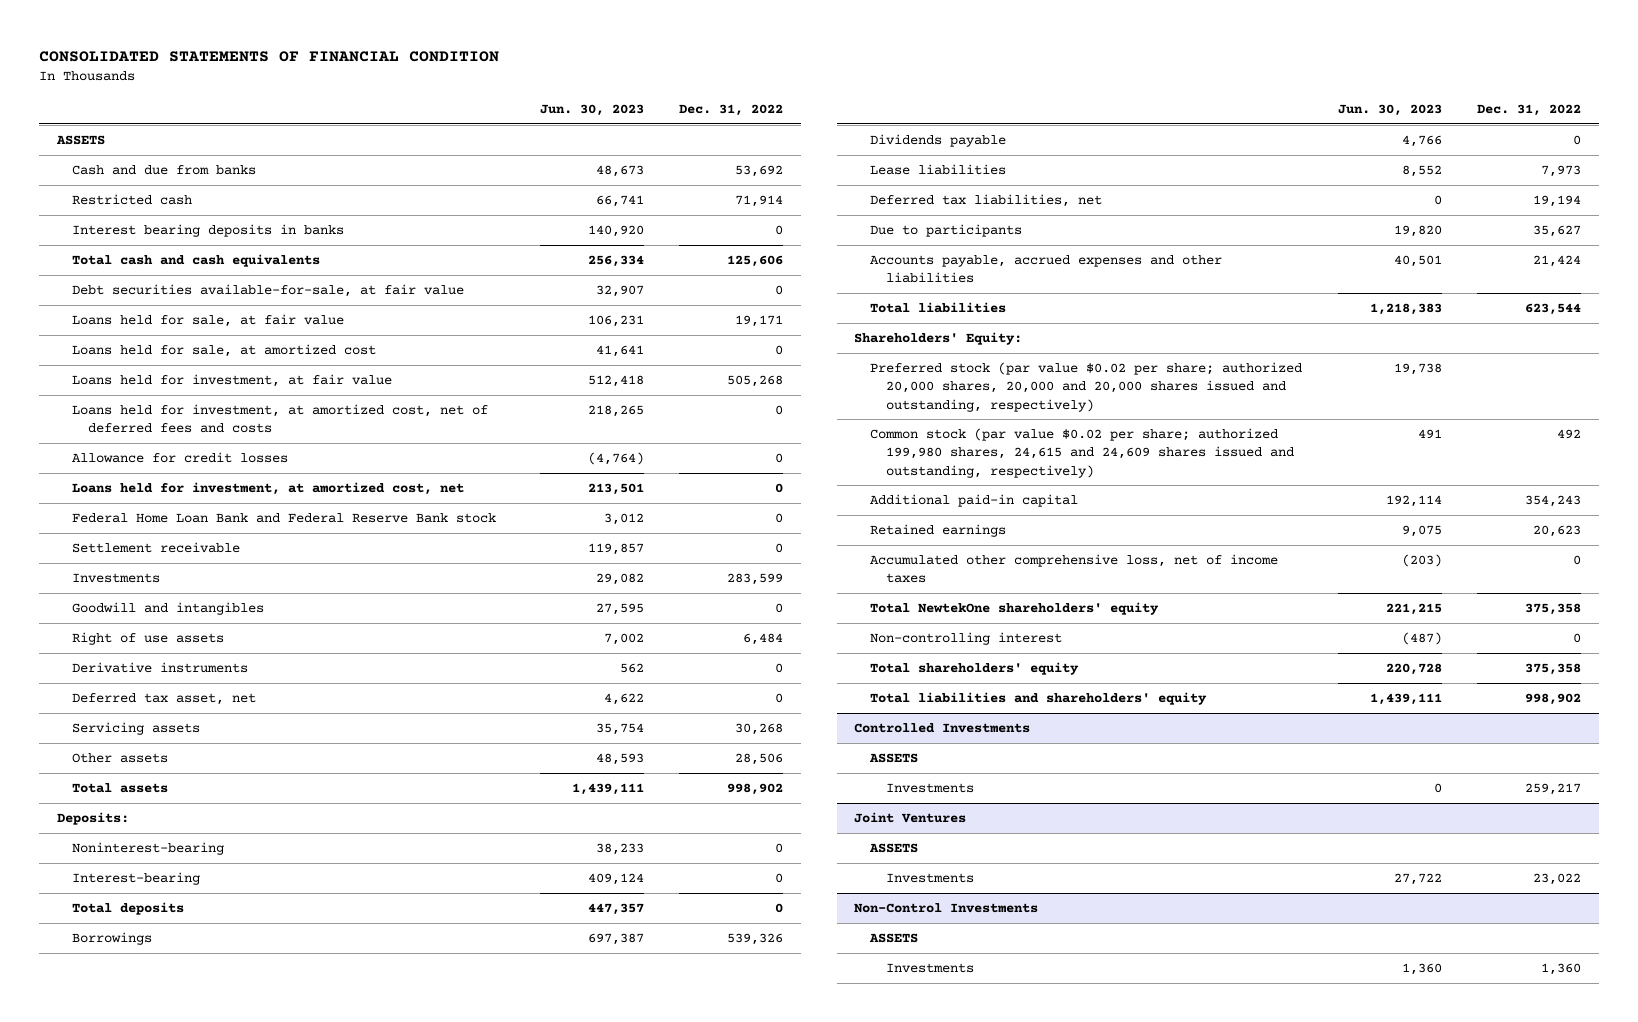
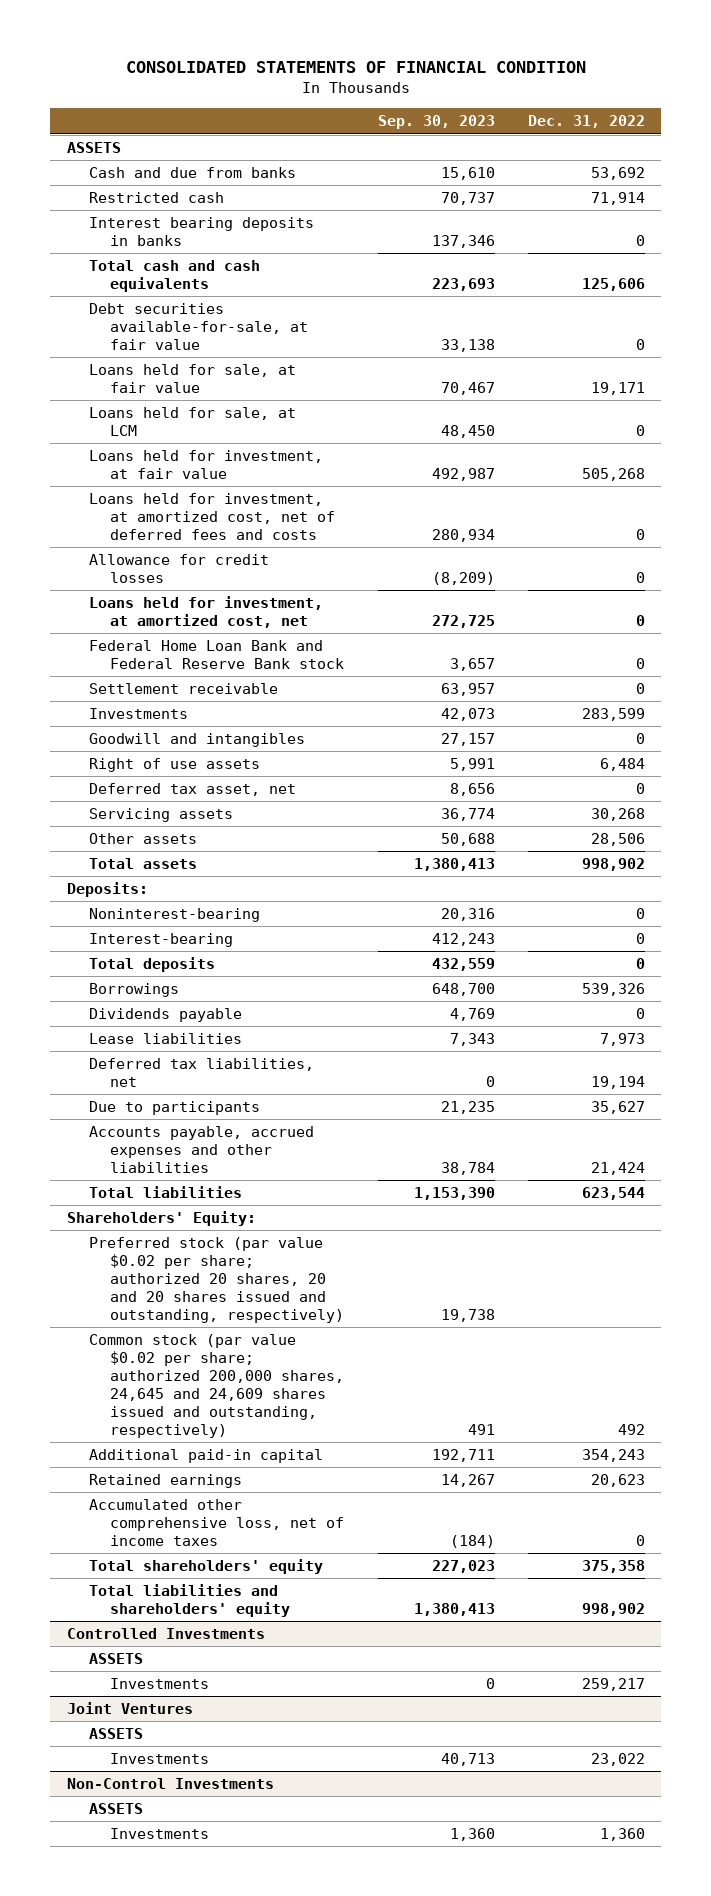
[539,104,644,117] Jun. 30, 2023 -> none
none -> [377,115,495,130] Sep. 30, 2023
[72,343,377,357] Loans held for sale, at amortized cost -> [88,407,296,437] Loans held for sale, at LCM
[72,661,249,673] Derivative instruments -> none
[870,361,1303,412] Preferred stock (par value $0.02 per share; authorized 20,000 shares, 20,000 and 20,000 shares issued and outstanding, respectively) -> [88,1237,345,1323] Preferred stock (par value $0.02 per share; authorized 20 shares, 20 and 20 shares issued and outstanding, respectively)
[870,427,1294,478] Common stock (par value $0.02 per share; authorized 199,980 shares, 24,615 and 24,609 shares issued and outstanding, respectively) -> [88,1334,345,1438] Common stock (par value $0.02 per share; authorized 200,000 shares, 24,645 and 24,609 shares issued and outstanding, respectively)
[870,601,1160,615] Total NewtekOne shareholders' equity -> none
[870,631,1063,645] Non-controlling interest -> none

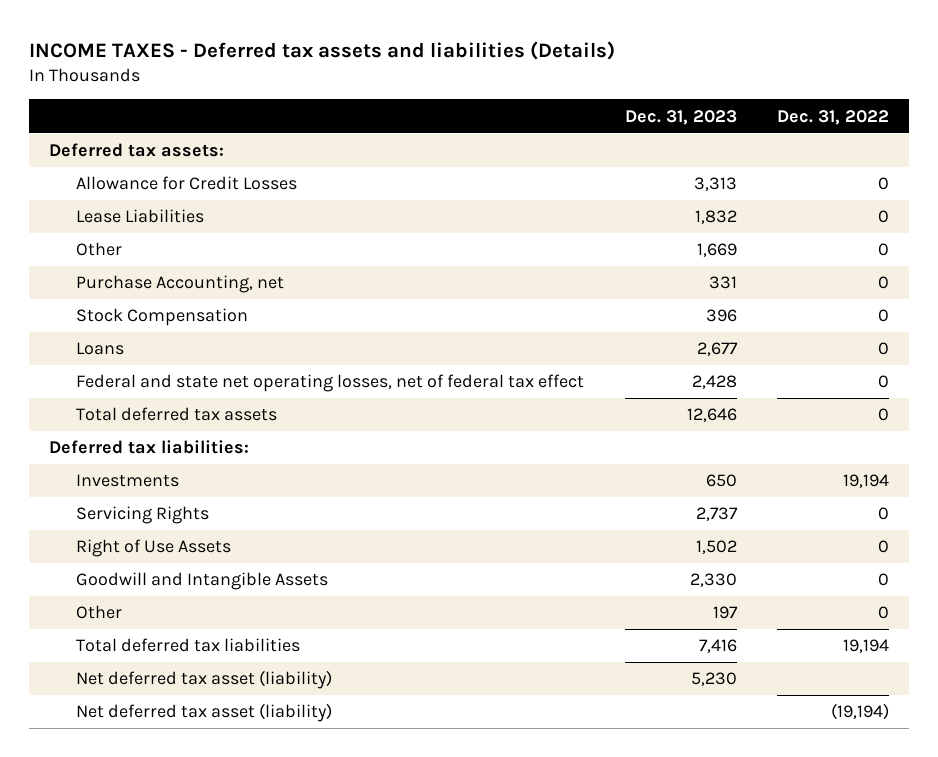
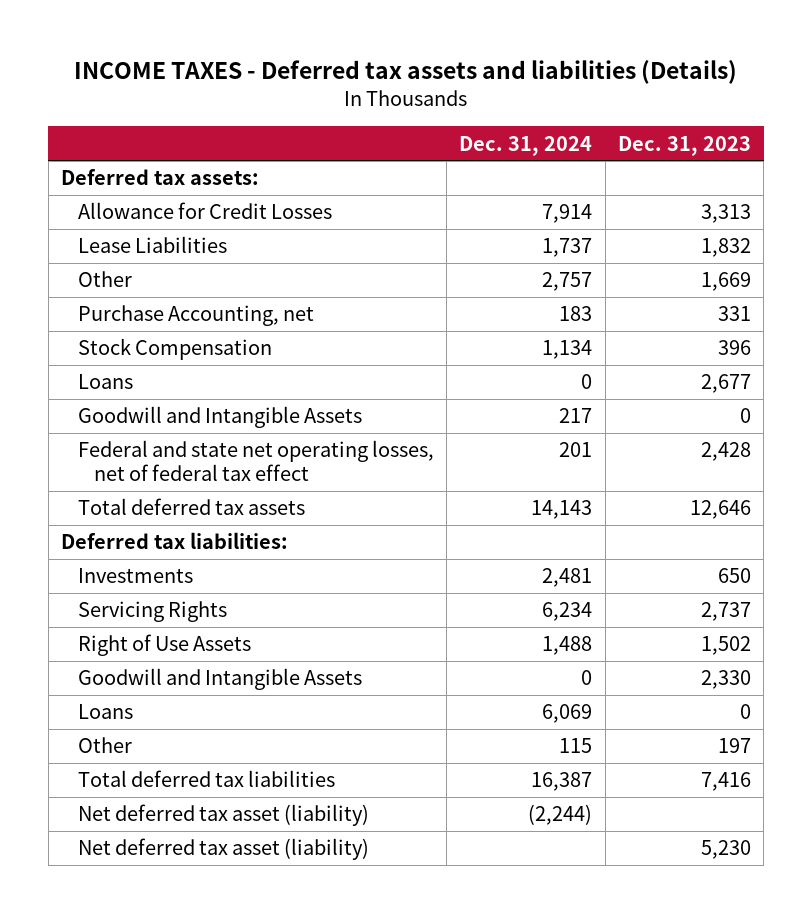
[776,109,889,125] Dec. 31, 2022 -> none
none -> [459,135,593,156] Dec. 31, 2024
none -> [77,406,362,429] Goodwill and Intangible Assets
none -> [77,704,133,720] Loans
[76,670,333,690] Net deferred tax asset (liability) -> [77,838,369,861] Net deferred tax asset (liability)

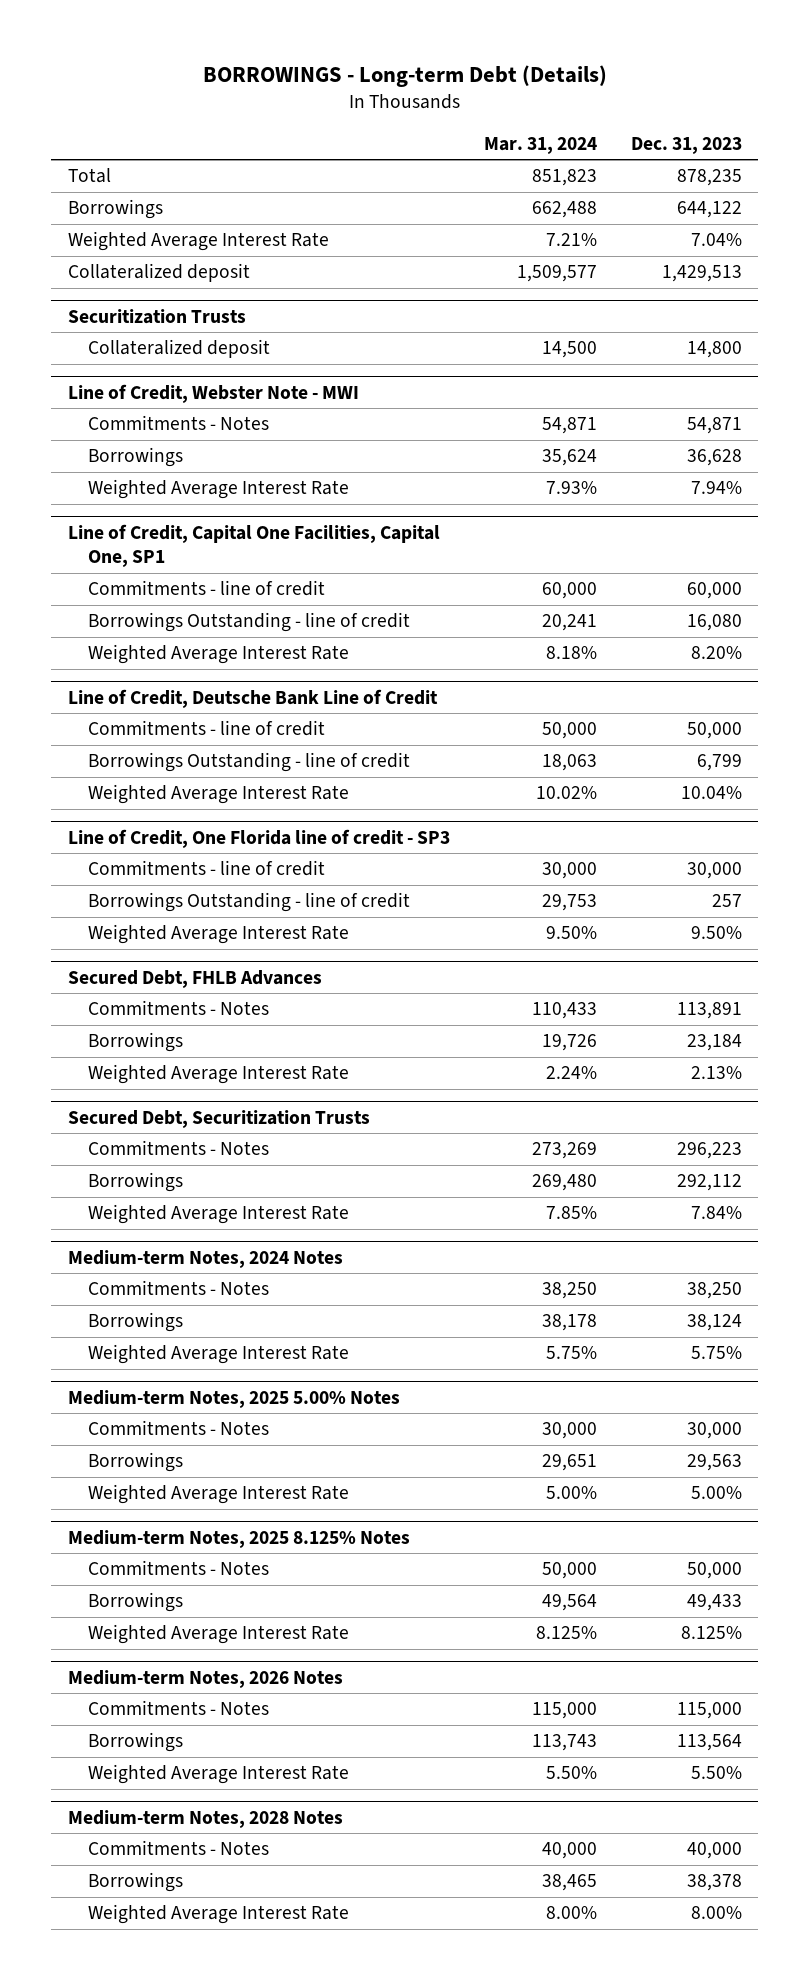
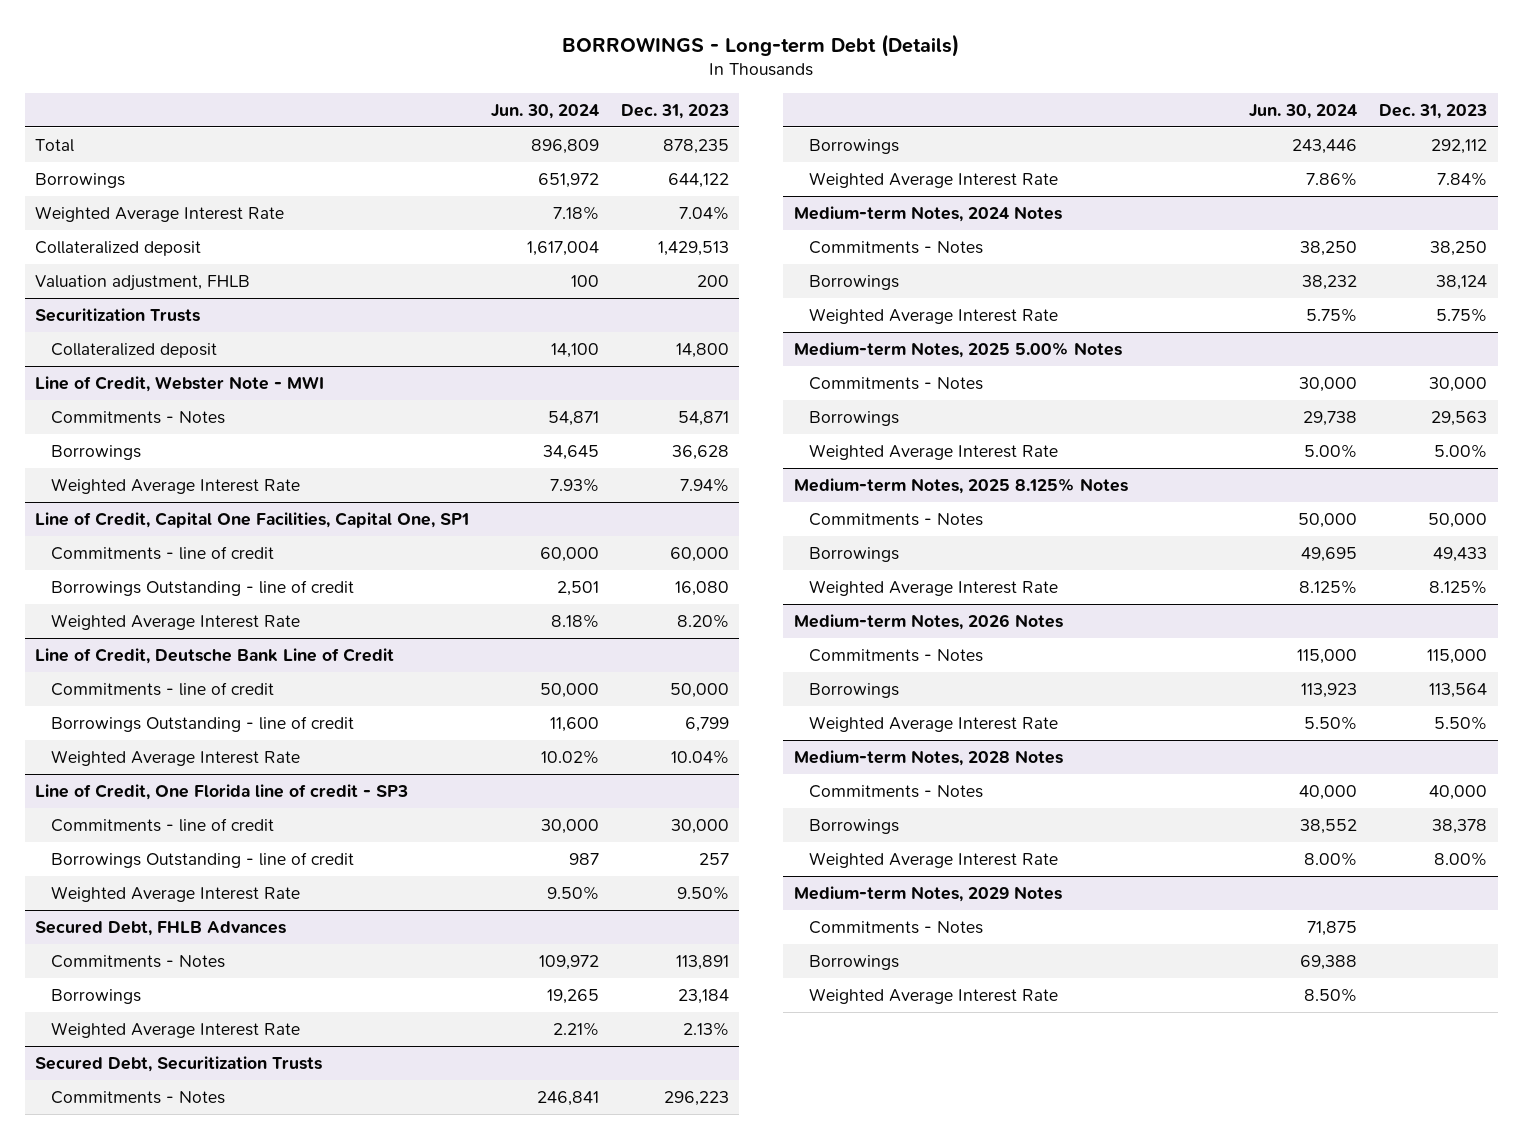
[483,136,597,154] Mar. 31, 2024 -> none
none -> [491,103,600,119] Jun. 30, 2024
none -> [35,274,251,291] Valuation adjustment, FHLB
none -> [793,885,1062,902] Medium-term Notes, 2029 Notes
none -> [809,920,984,934] Commitments - Notes
none -> [809,954,900,970] Borrowings
none -> [809,987,1059,1004] Weighted Average Interest Rate

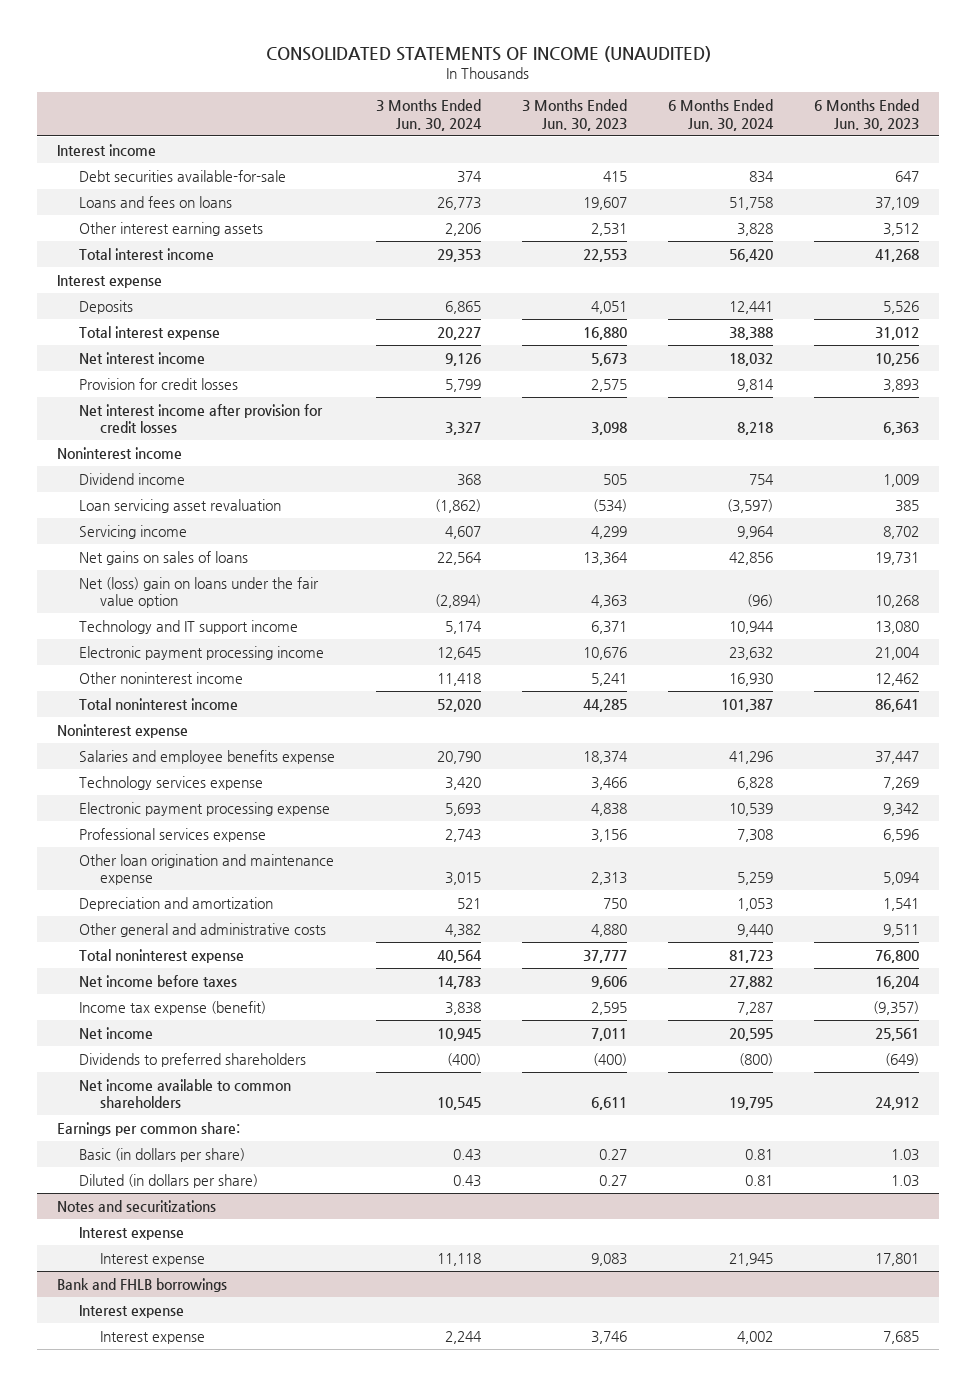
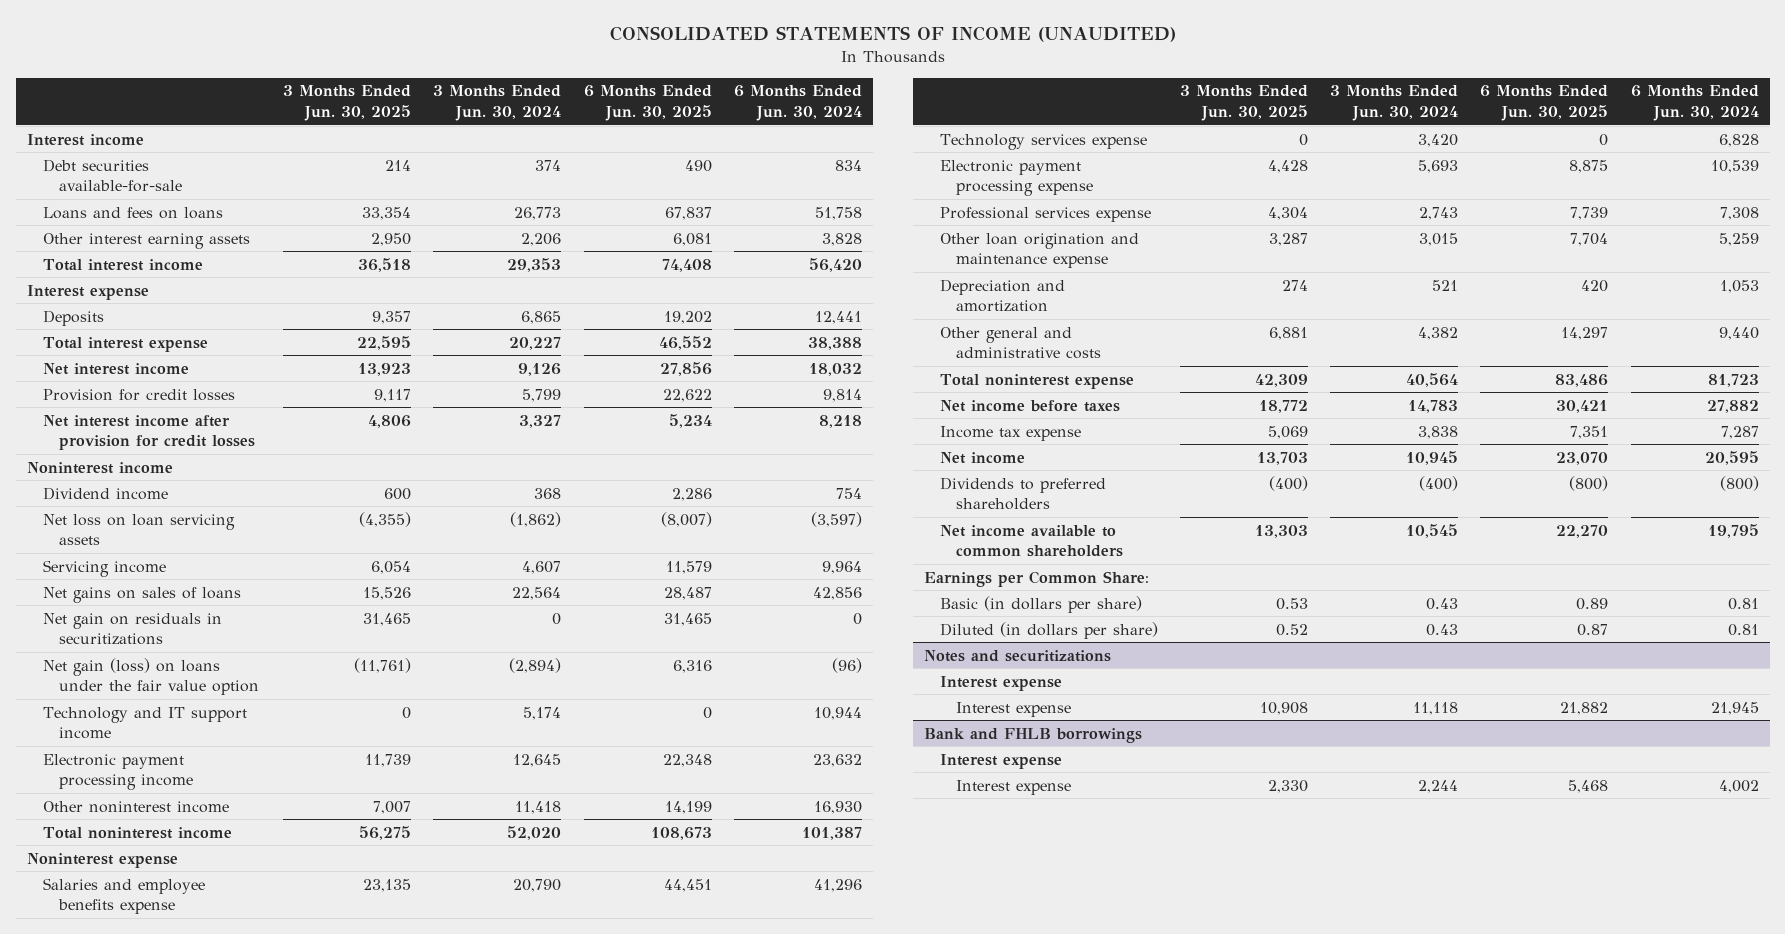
[521,99,627,131] 3 Months Ended Jun. 30, 2023 -> none
[813,99,919,131] 6 Months Ended Jun. 30, 2023 -> none
none -> [283,85,412,121] 3 Months Ended Jun. 30, 2025
none -> [583,85,712,121] 6 Months Ended Jun. 30, 2025
[78,498,281,513] Loan servicing asset revaluation -> [43,513,236,546] Net loss on loan servicing assets
none -> [43,612,223,646] Net gain on residuals in securitizations
[78,576,319,609] Net (loss) gain on loans under the fair value option -> [43,657,260,696] Net gain (loss) on loans under the fair value option
[78,1000,266,1015] Income tax expense (benefit) -> [939,425,1081,441] Income tax expense
[57,1121,241,1136] Earnings per common share: -> [923,570,1149,587] Earnings per Common Share:

